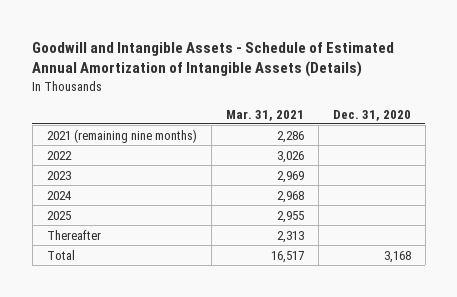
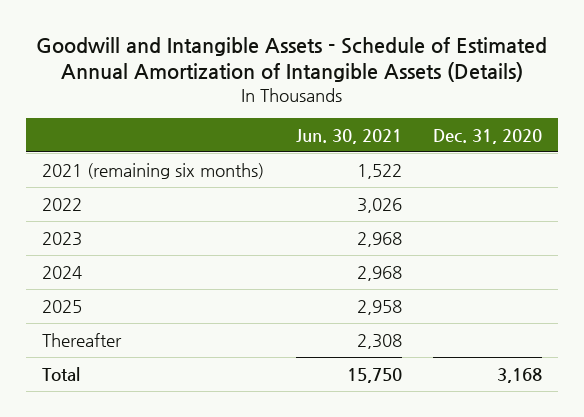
[225,109,304,121] Mar. 31, 2021 -> none
none -> [295,128,402,144] Jun. 30, 2021
[46,128,197,143] 2021 (remaining nine months) -> [42,162,265,179] 2021 (remaining six months)

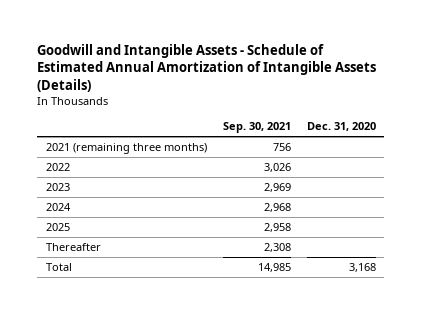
[295,128,402,144] Jun. 30, 2021 -> none
none -> [222,122,291,134] Sep. 30, 2021
[42,162,265,179] 2021 (remaining six months) -> [45,143,207,155] 2021 (remaining three months)

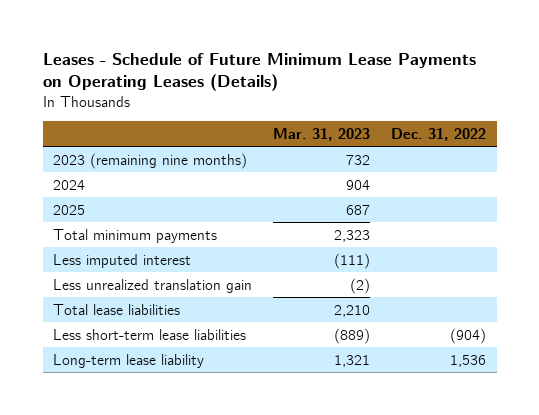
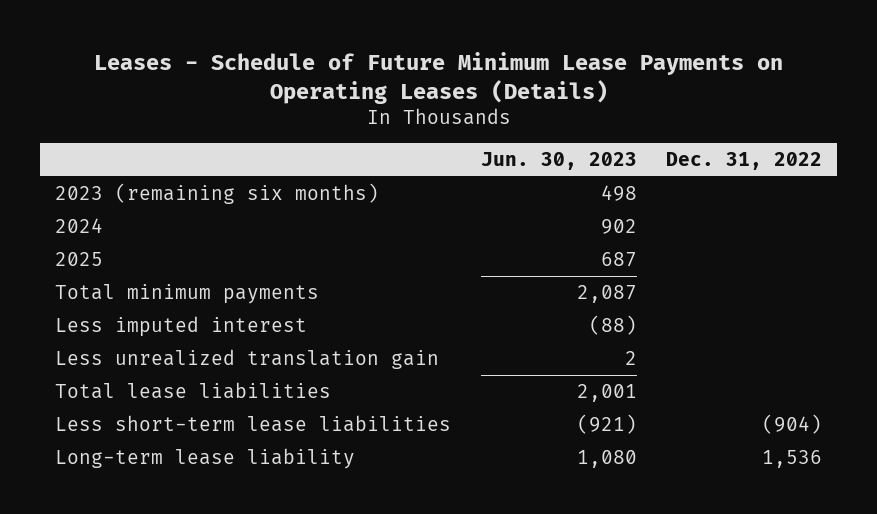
[273,127,371,141] Mar. 31, 2023 -> none
none -> [480,151,637,170] Jun. 30, 2023
[53,152,248,169] 2023 (remaining nine months) -> [55,182,380,204] 2023 (remaining six months)

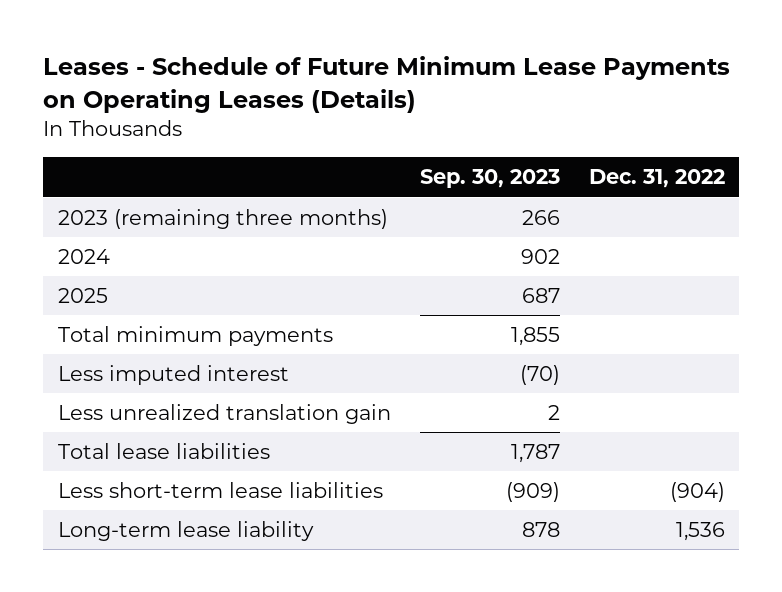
[480,151,637,170] Jun. 30, 2023 -> none
none -> [419,169,560,189] Sep. 30, 2023
[55,182,380,204] 2023 (remaining six months) -> [57,209,388,230] 2023 (remaining three months)

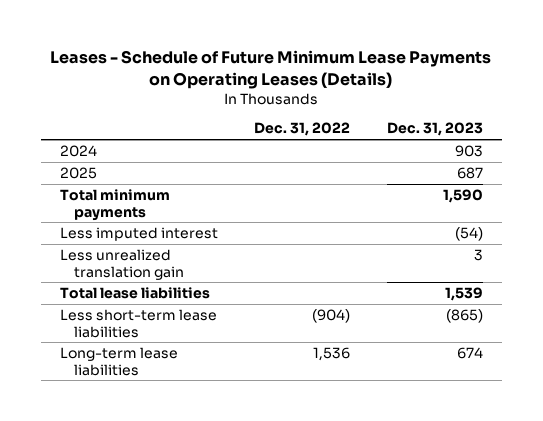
[419,169,560,189] Sep. 30, 2023 -> none
none -> [387,122,484,137] Dec. 31, 2023
[57,209,388,230] 2023 (remaining three months) -> none
[57,521,314,542] Long-term lease liability -> [59,346,178,376] Long-term lease liabilities

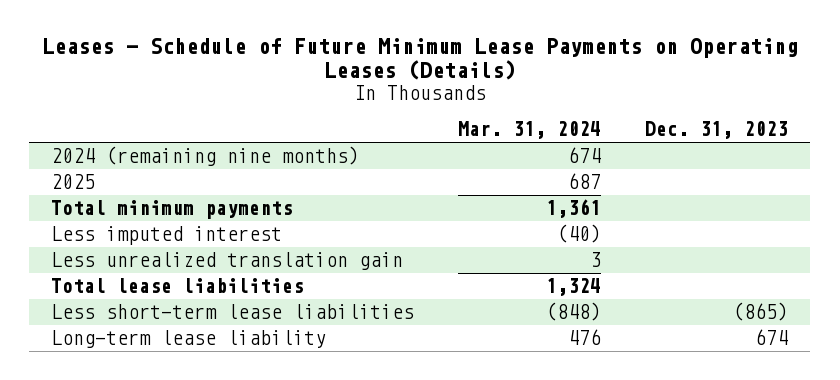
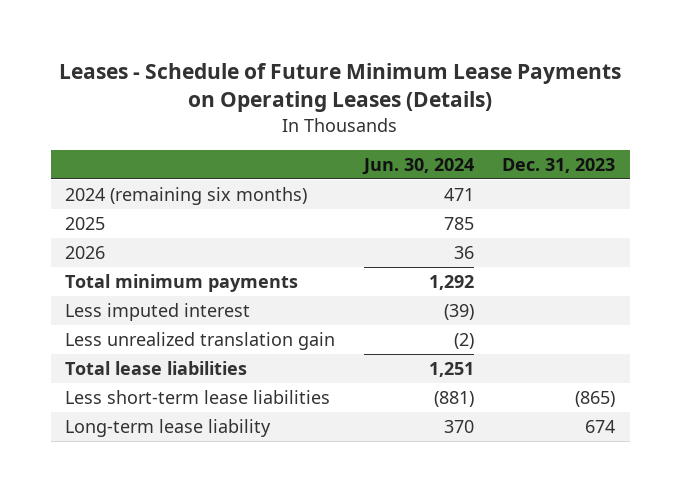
[458,121,602,140] Mar. 31, 2024 -> none
none -> [361,157,474,175] Jun. 30, 2024
[51,146,360,167] 2024 (remaining nine months) -> [65,187,308,206] 2024 (remaining six months)
none -> [65,246,106,260] 2026

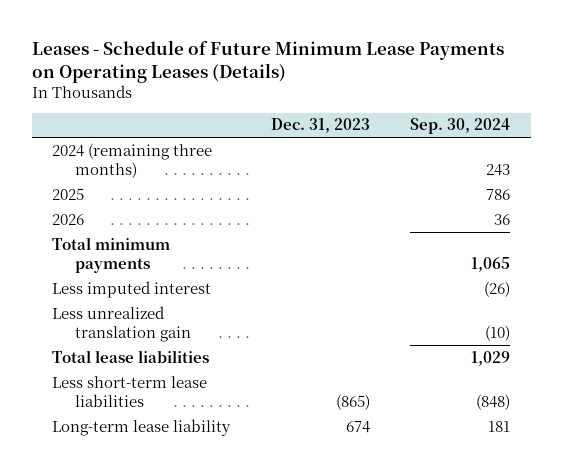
[361,157,474,175] Jun. 30, 2024 -> none
none -> [410,118,511,135] Sep. 30, 2024
[65,187,308,206] 2024 (remaining six months) -> [51,142,212,178] 2024 (remaining three months)

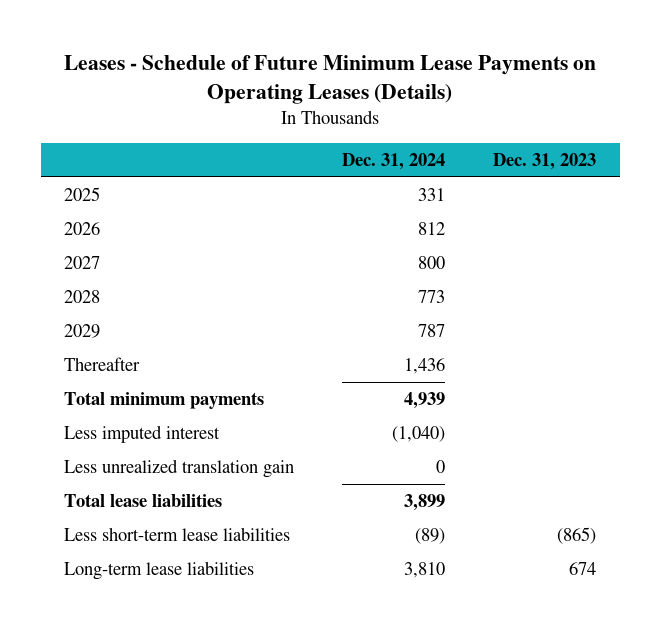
[410,118,511,135] Sep. 30, 2024 -> none
none -> [342,152,446,170] Dec. 31, 2024
[51,142,212,178] 2024 (remaining three months) -> none
none -> [64,256,101,270] 2027
none -> [64,290,101,304] 2028
none -> [64,324,101,339] 2029
none -> [64,357,141,372] Thereafter
[51,418,231,436] Long-term lease liability -> [64,561,255,581] Long-term lease liabilities

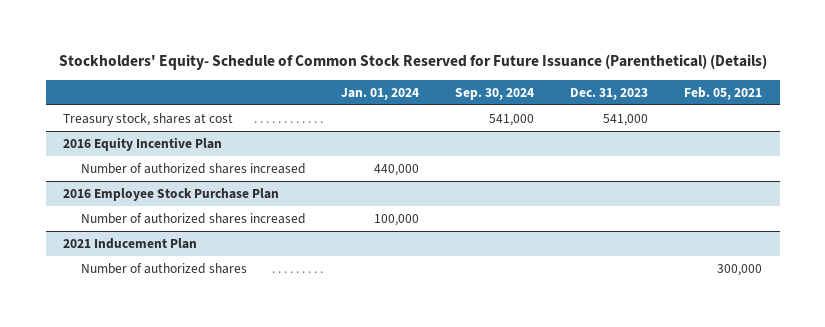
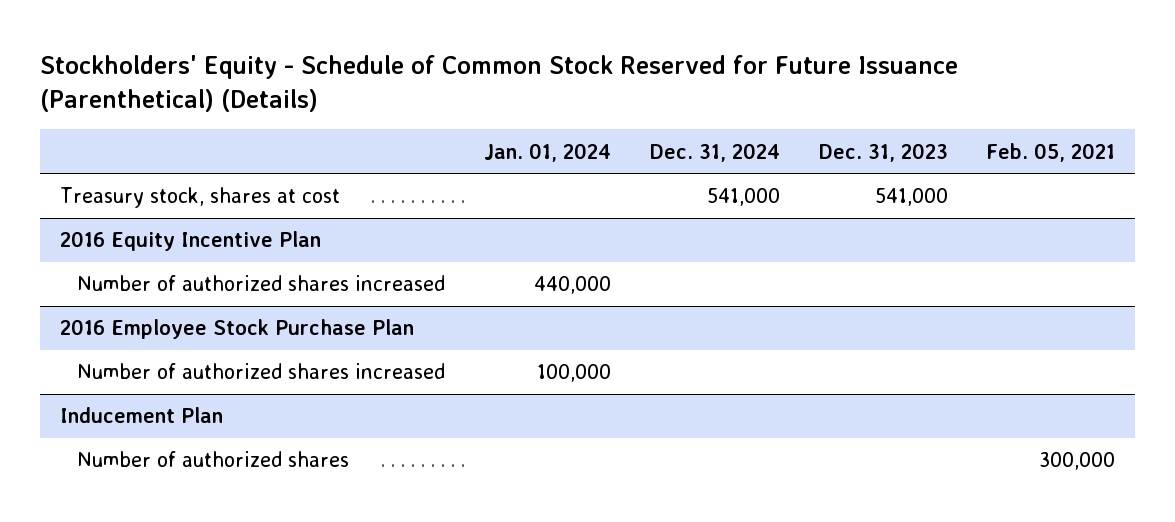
[58,54,767,71] Stockholders' Equity- Schedule of Common Stock Reserved for Future Issuance (Parenthetical) (Details) -> [40,55,959,112] Stockholders' Equity - Schedule of Common Stock Reserved for Future Issuance (Parenthetical) (Details)
[455,87,535,100] Sep. 30, 2024 -> none
none -> [649,142,780,162] Dec. 31, 2024
[63,238,198,250] 2021 Inducement Plan -> [59,407,223,424] Inducement Plan

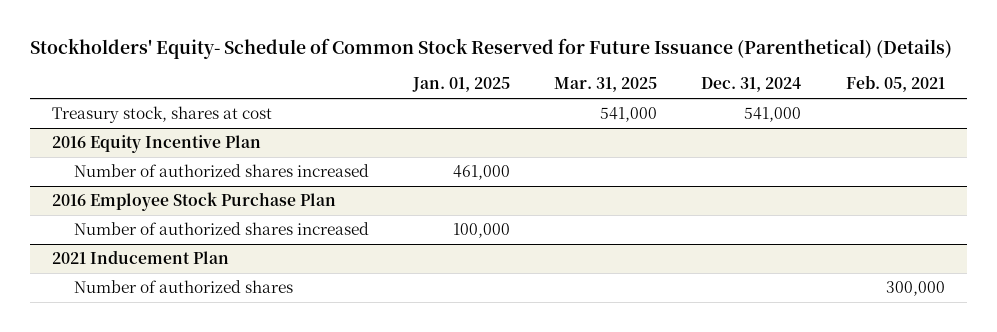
[40,55,959,112] Stockholders' Equity - Schedule of Common Stock Reserved for Future Issuance (Parenthetical) (Details) -> [29,37,952,59] Stockholders' Equity- Schedule of Common Stock Reserved for Future Issuance (Parenthetical) (Details)
[484,142,612,162] Jan. 01, 2024 -> none
[818,142,948,162] Dec. 31, 2023 -> none
none -> [412,77,511,93] Jan. 01, 2025
none -> [554,77,658,93] Mar. 31, 2025
[59,407,223,424] Inducement Plan -> [52,250,230,265] 2021 Inducement Plan

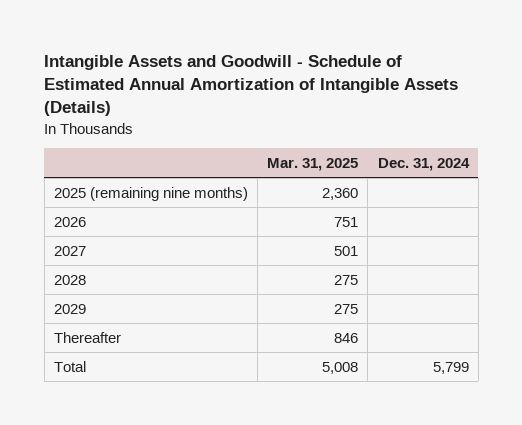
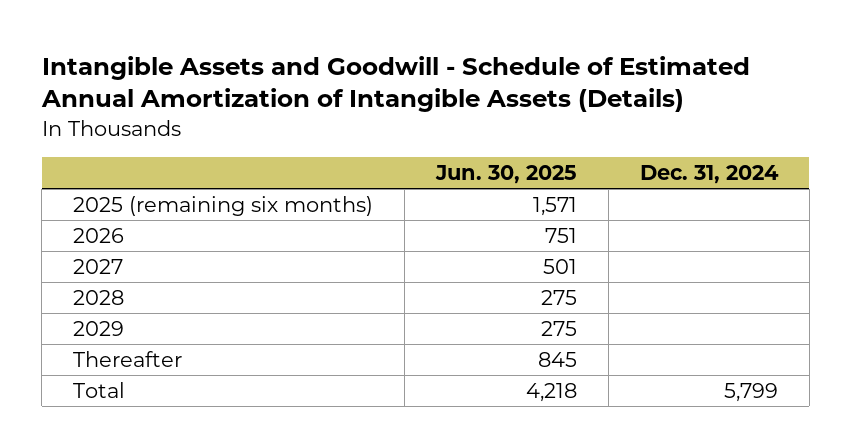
[267,158,359,172] Mar. 31, 2025 -> none
none -> [435,165,578,185] Jun. 30, 2025
[53,186,248,201] 2025 (remaining nine months) -> [73,195,374,216] 2025 (remaining six months)

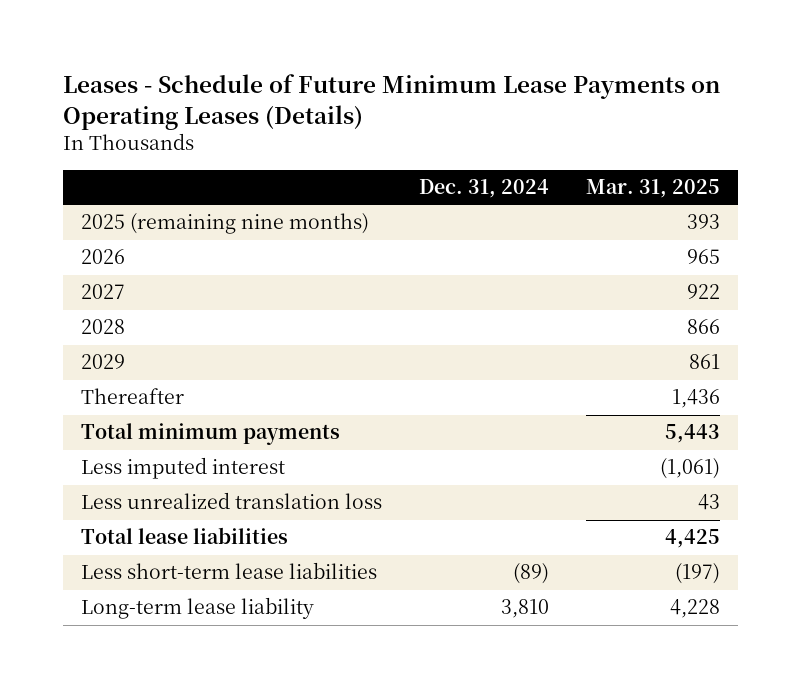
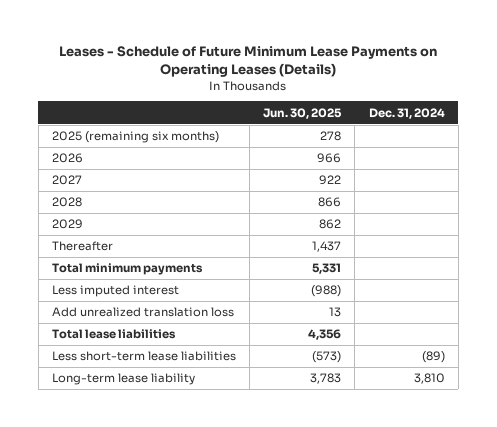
[586,179,721,199] Mar. 31, 2025 -> none
none -> [263,107,343,119] Jun. 30, 2025
[81,213,370,235] 2025 (remaining nine months) -> [52,131,220,144] 2025 (remaining six months)
[81,492,383,510] Less unrealized translation loss -> [52,307,235,318] Add unrealized translation loss

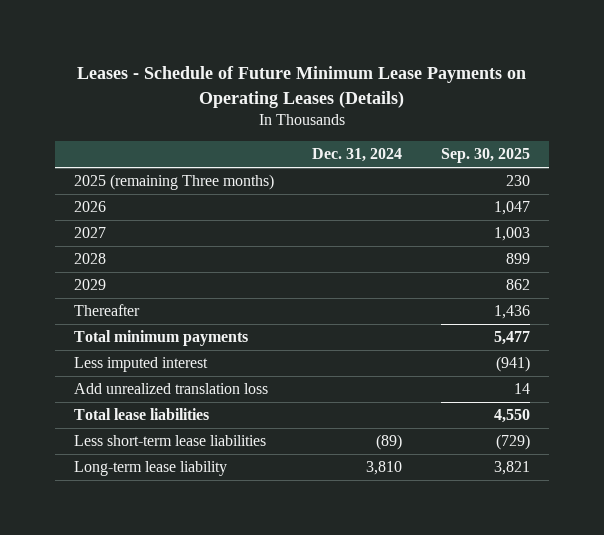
[263,107,343,119] Jun. 30, 2025 -> none
none -> [440,148,530,164] Sep. 30, 2025
[52,131,220,144] 2025 (remaining six months) -> [74,174,275,191] 2025 (remaining Three months)

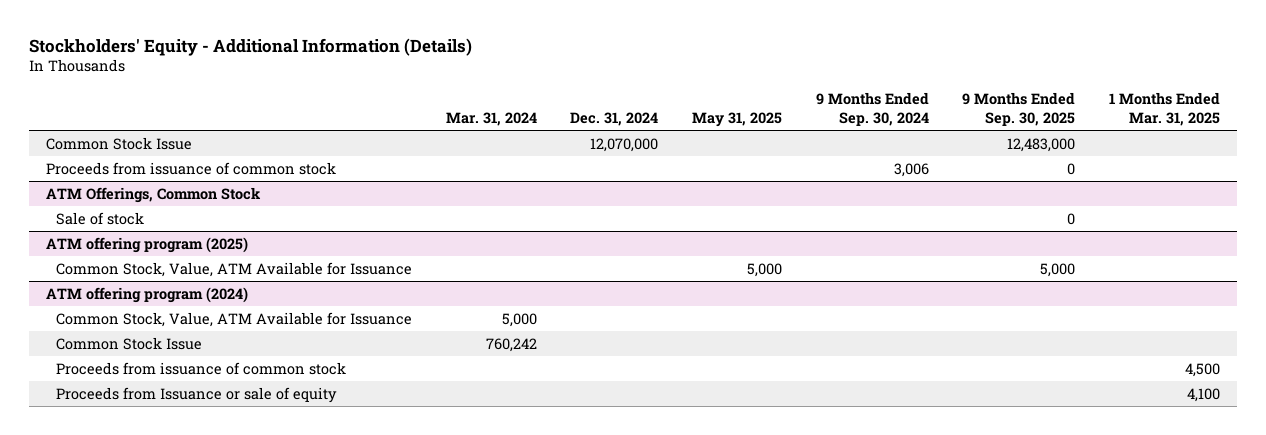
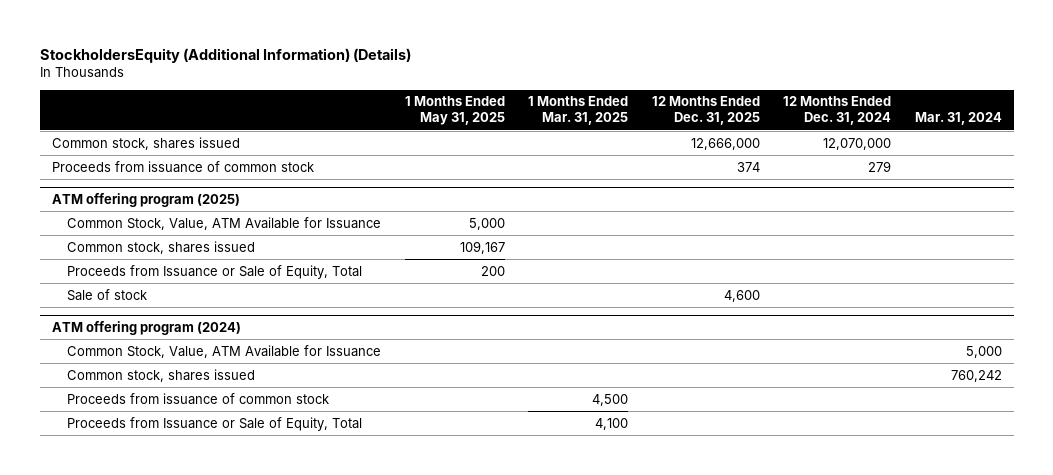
[28,37,472,56] Stockholders' Equity - Additional Information (Details) -> [39,47,411,63] StockholdersEquity (Additional Information) (Details)
[570,111,659,126] Dec. 31, 2024 -> none
[692,111,783,127] May 31, 2025 -> none
[815,91,929,126] 9 Months Ended Sep. 30, 2024 -> none
[962,91,1076,126] 9 Months Ended Sep. 30, 2025 -> none
none -> [404,96,505,126] 1 Months Ended May 31, 2025
none -> [651,96,760,126] 12 Months Ended Dec. 31, 2025
none -> [783,96,892,126] 12 Months Ended Dec. 31, 2024
[45,136,192,150] Common Stock Issue -> [51,136,240,150] Common stock, shares issued
[45,186,261,203] ATM Offerings, Common Stock -> none
[56,211,145,225] Sale of stock -> none
none -> [67,240,256,254] Common stock, shares issued
none -> [67,264,363,279] Proceeds from Issuance or Sale of Equity, Total
none -> [67,288,148,301] Sale of stock
[56,336,203,350] Common Stock Issue -> [67,368,256,382] Common stock, shares issued
[56,386,338,403] Proceeds from Issuance or sale of equity -> [67,416,363,431] Proceeds from Issuance or Sale of Equity, Total

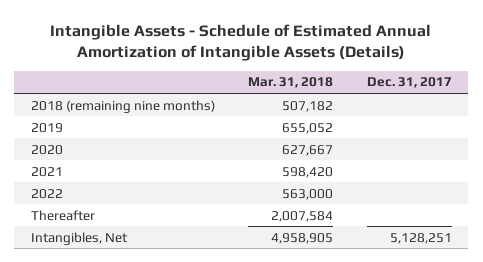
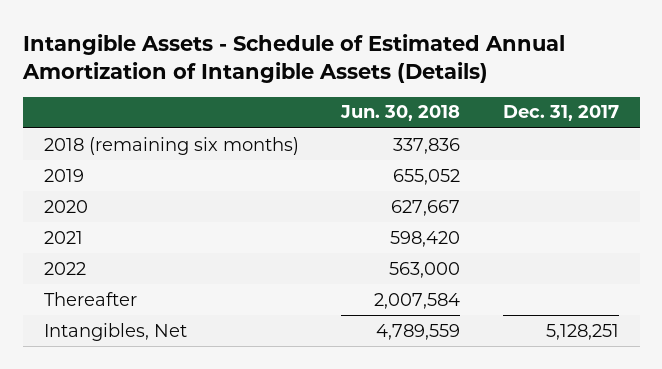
[248,77,334,89] Mar. 31, 2018 -> none
none -> [340,105,461,122] Jun. 30, 2018
[31,99,216,113] 2018 (remaining nine months) -> [43,136,299,155] 2018 (remaining six months)

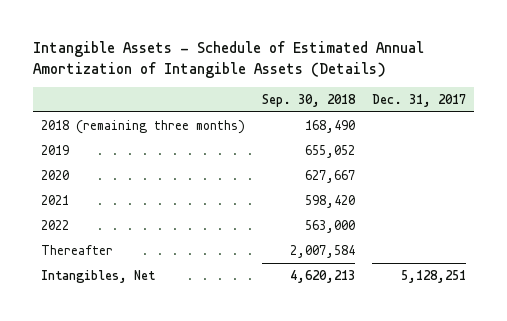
[340,105,461,122] Jun. 30, 2018 -> none
none -> [261,93,356,107] Sep. 30, 2018
[43,136,299,155] 2018 (remaining six months) -> [41,120,246,135] 2018 (remaining three months)

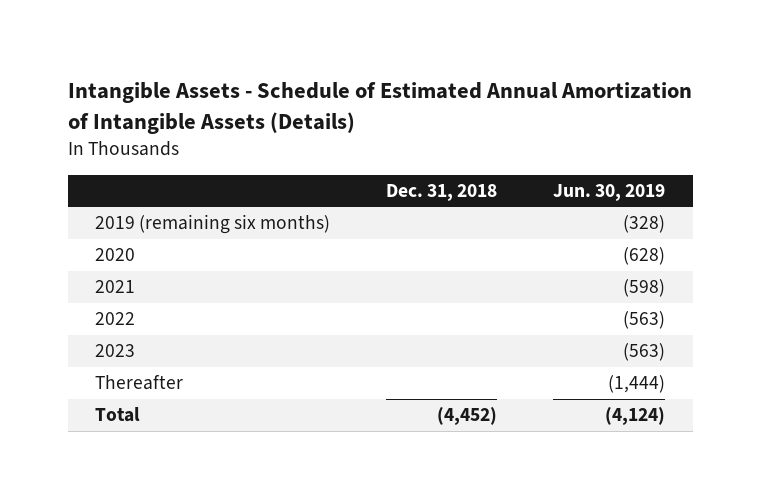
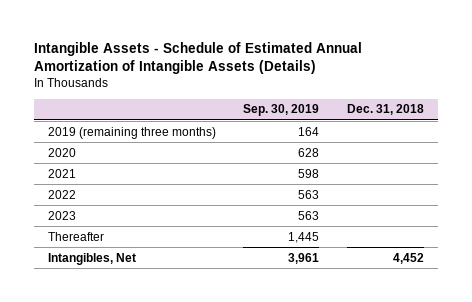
[552,183,665,201] Jun. 30, 2019 -> none
none -> [243,104,320,117] Sep. 30, 2019
[95,214,331,235] 2019 (remaining six months) -> [47,126,216,139] 2019 (remaining three months)
[95,407,141,423] Total -> none
none -> [47,252,136,265] Intangibles, Net

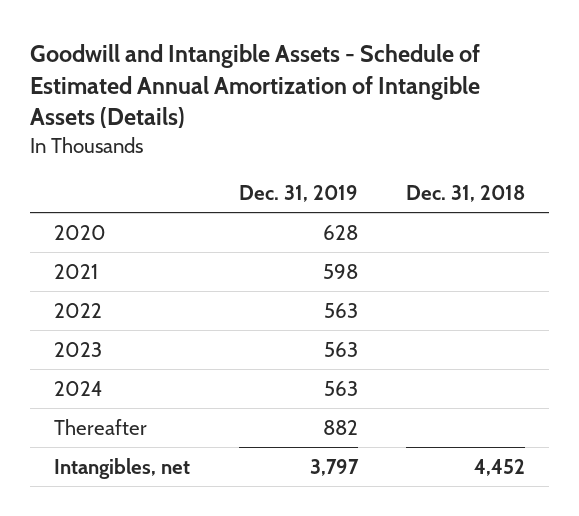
[34,41,363,74] Intangible Assets - Schedule of Estimated Annual Amortization of Intangible Assets (Details) -> [30,43,481,129] Goodwill and Intangible Assets - Schedule of Estimated Annual Amortization of Intangible Assets (Details)
[243,104,320,117] Sep. 30, 2019 -> none
none -> [238,184,358,202] Dec. 31, 2019
[47,126,216,139] 2019 (remaining three months) -> none
none -> [54,380,103,396] 2024
[47,252,136,265] Intangibles, Net -> [54,457,191,479] Intangibles, net

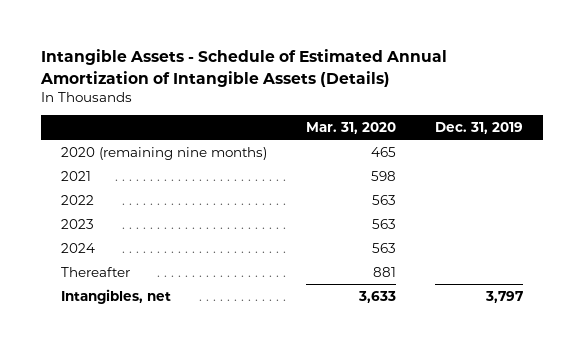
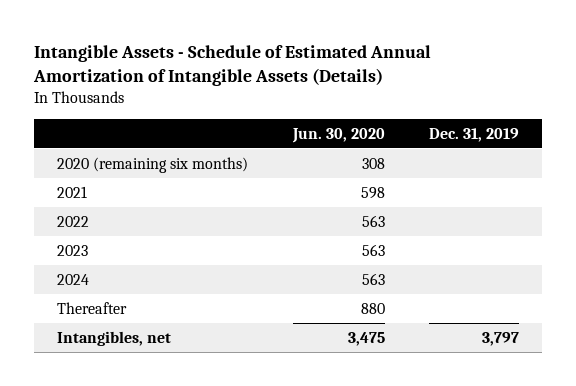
[306,121,397,134] Mar. 31, 2020 -> none
none -> [291,127,385,143] Jun. 30, 2020
[60,146,267,160] 2020 (remaining nine months) -> [56,156,248,173] 2020 (remaining six months)

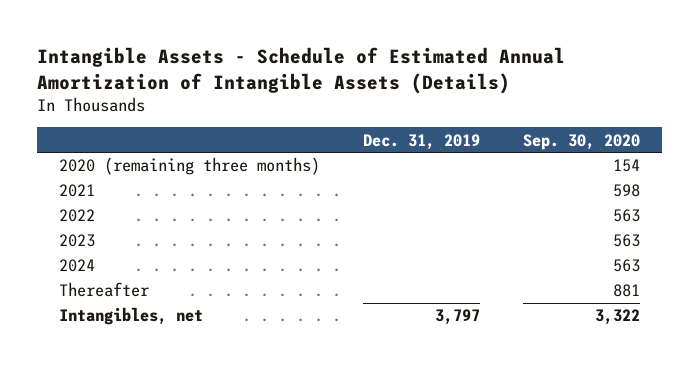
[291,127,385,143] Jun. 30, 2020 -> none
none -> [523,133,641,150] Sep. 30, 2020
[56,156,248,173] 2020 (remaining six months) -> [58,157,320,176] 2020 (remaining three months)

